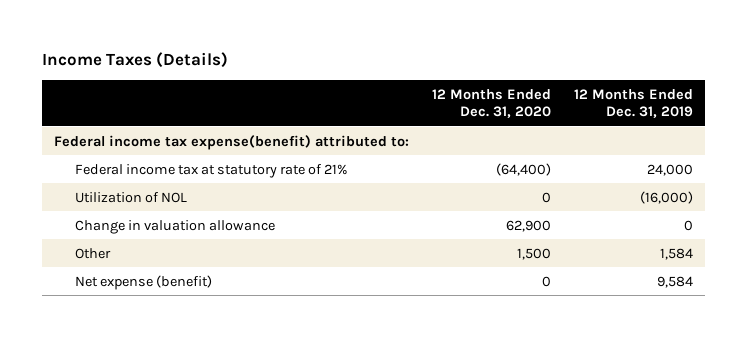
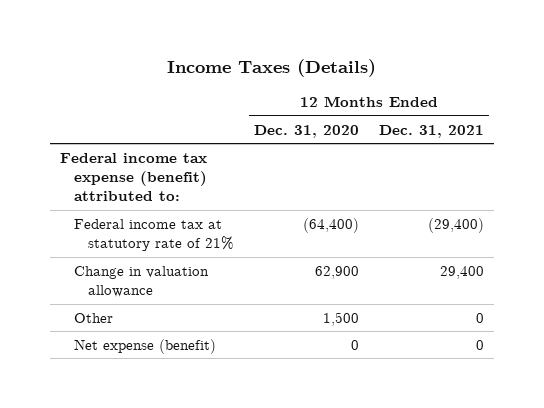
[574,88,694,119] 12 Months Ended Dec. 31, 2019 -> none
none -> [378,124,484,138] Dec. 31, 2021
[54,134,410,150] Federal income tax expense(benefit) attributed to: -> [59,152,208,202] Federal income tax expense (benefit) attributed to:
[75,191,188,203] Utilization of NOL -> none

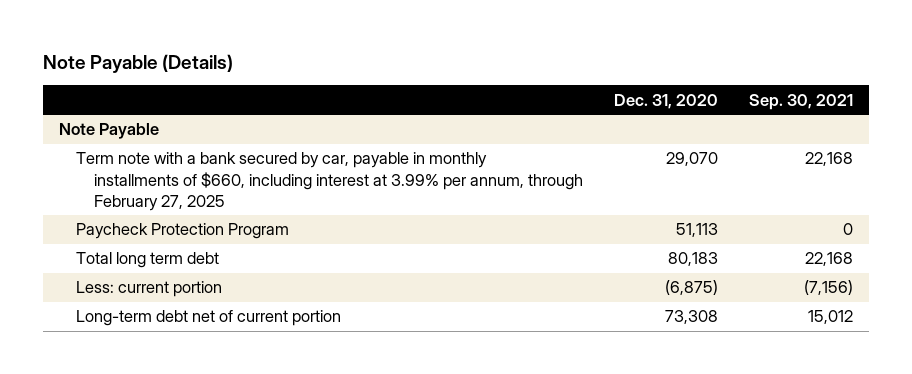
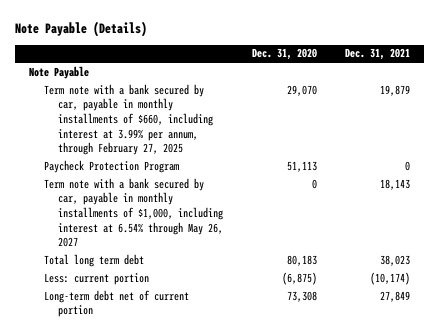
[749,93,854,110] Sep. 30, 2021 -> none
none -> [344,48,410,61] Dec. 31, 2021
none -> [43,177,224,248] Term note with a bank secured by car, payable in monthly installments of $1,000, including interest at 6.54% through May 26, 2027

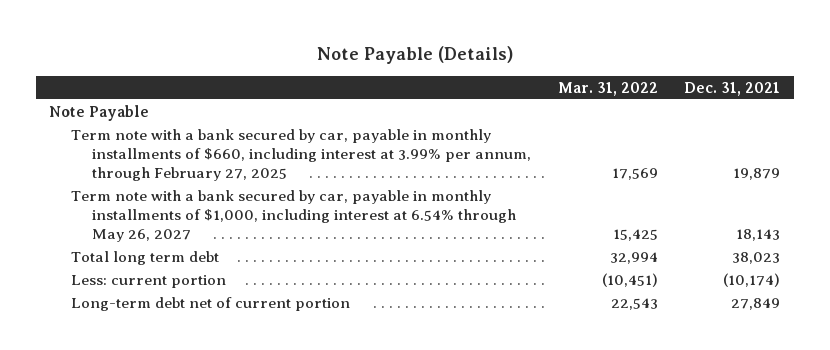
[251,48,317,61] Dec. 31, 2020 -> none
none -> [557,81,658,96] Mar. 31, 2022
[43,159,179,173] Paycheck Protection Program -> none

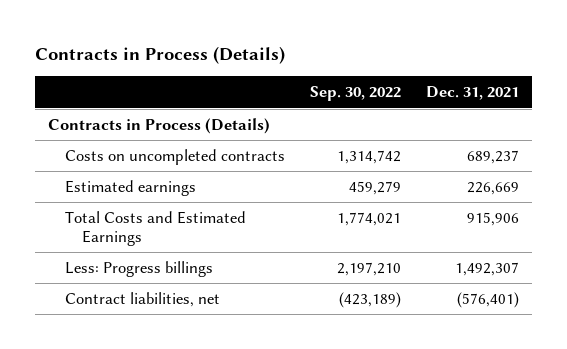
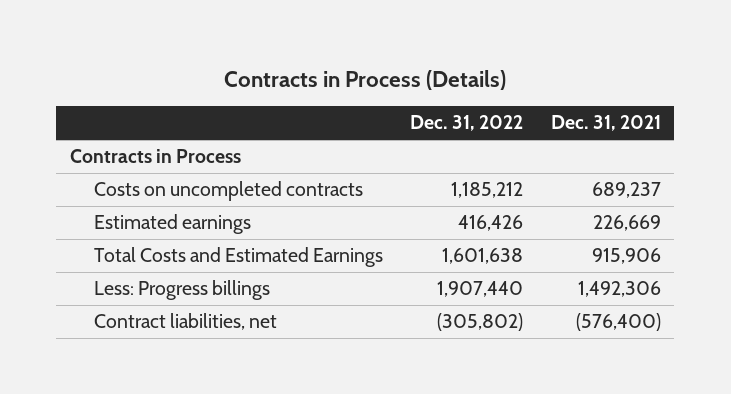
[309,86,401,102] Sep. 30, 2022 -> none
none -> [410,115,524,132] Dec. 31, 2022
[47,117,270,134] Contracts in Process (Details) -> [70,149,242,164] Contracts in Process
[455,261,520,276] 1,492,307 -> [577,281,661,298] 1,492,306
[457,291,520,308] (576,401) -> [575,313,661,332] (576,400)

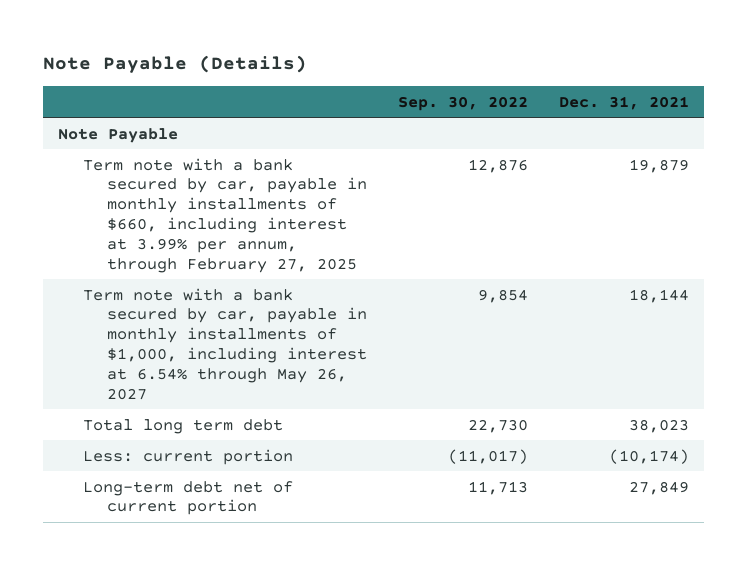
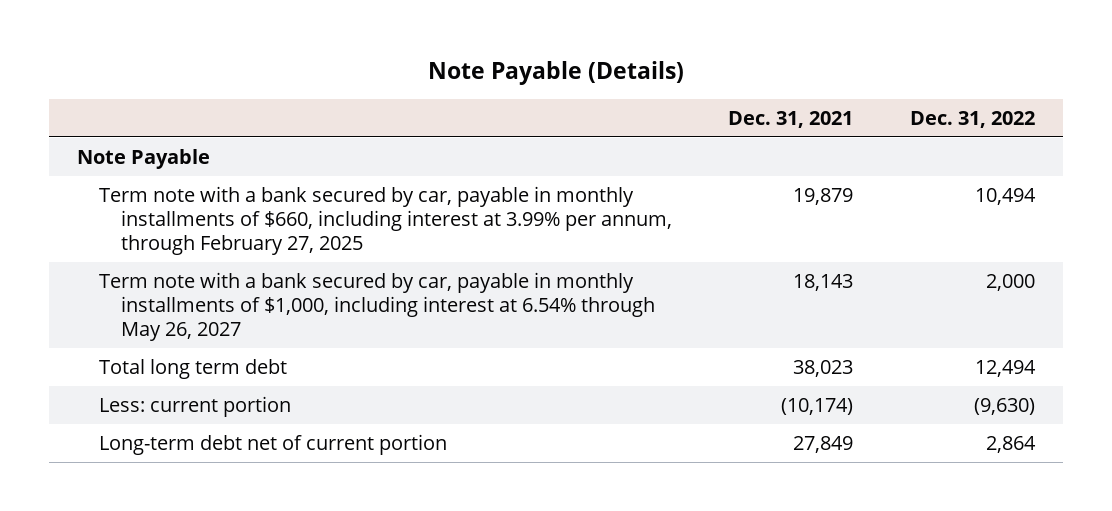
[398,95,529,111] Sep. 30, 2022 -> none
none -> [910,110,1036,128] Dec. 31, 2022
[628,288,689,303] 18,144 -> [793,273,854,291] 18,143

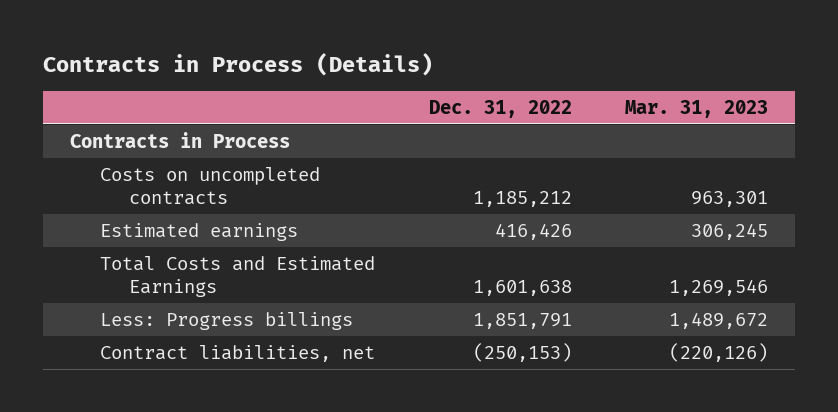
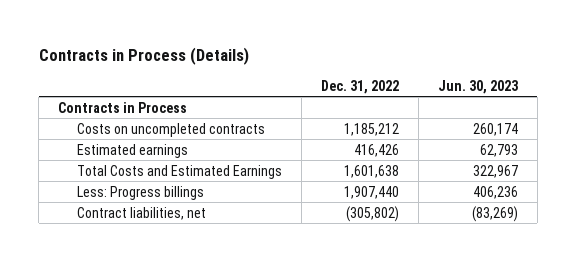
[625,99,769,118] Mar. 31, 2023 -> none
none -> [437,79,518,94] Jun. 30, 2023
[472,312,572,329] 1,851,791 -> [343,185,399,199] 1,907,440
[472,342,572,362] (250,153) -> [345,205,399,222] (305,802)

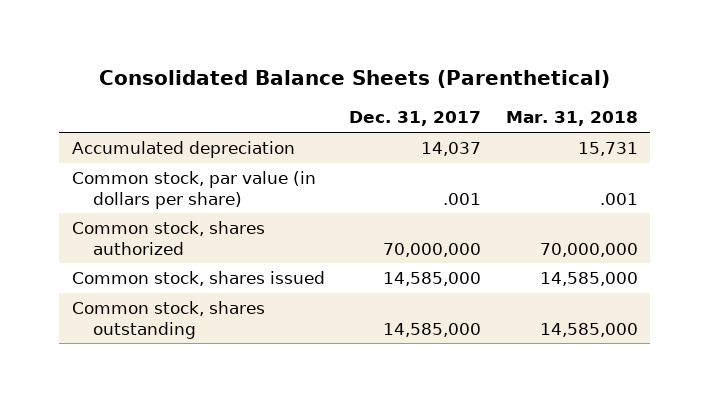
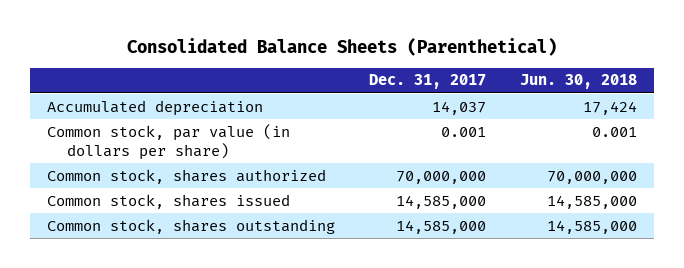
[505,111,638,127] Mar. 31, 2018 -> none
none -> [520,74,638,90] Jun. 30, 2018
[443,192,482,205] .001 -> [440,126,486,137] 0.001

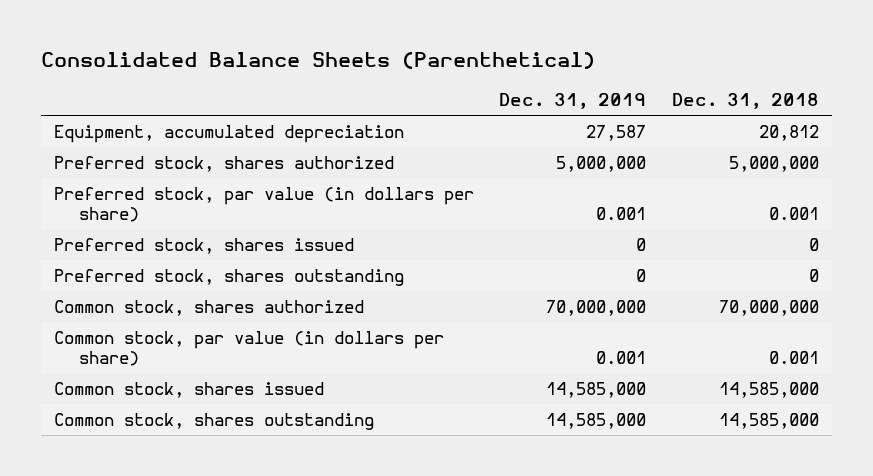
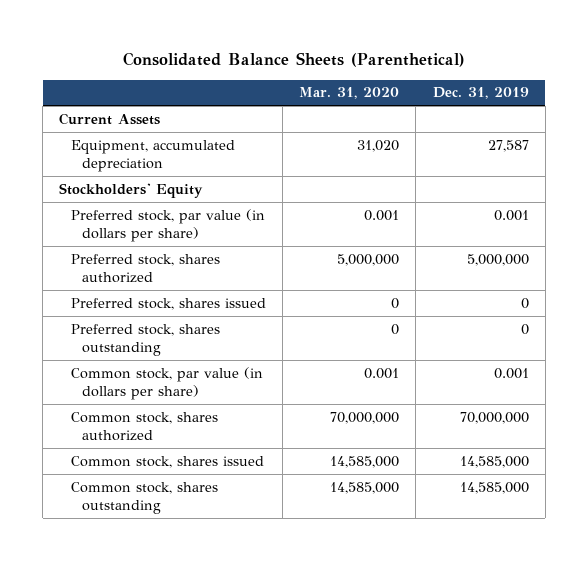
[672,93,820,110] Dec. 31, 2018 -> none
none -> [299,87,400,100] Mar. 31, 2020
none -> [59,112,161,125] Current Assets
none -> [59,182,204,198] Stockholders' Equity
[53,156,394,173] Preferred stock, shares authorized -> [70,253,220,284] Preferred stock, shares authorized
[53,300,364,317] Common stock, shares authorized -> [70,411,218,442] Common stock, shares authorized

